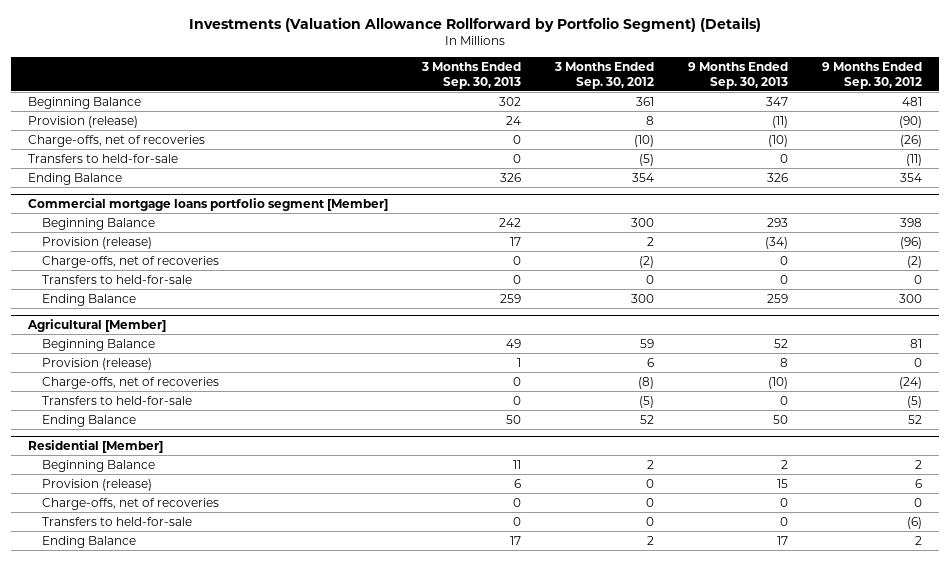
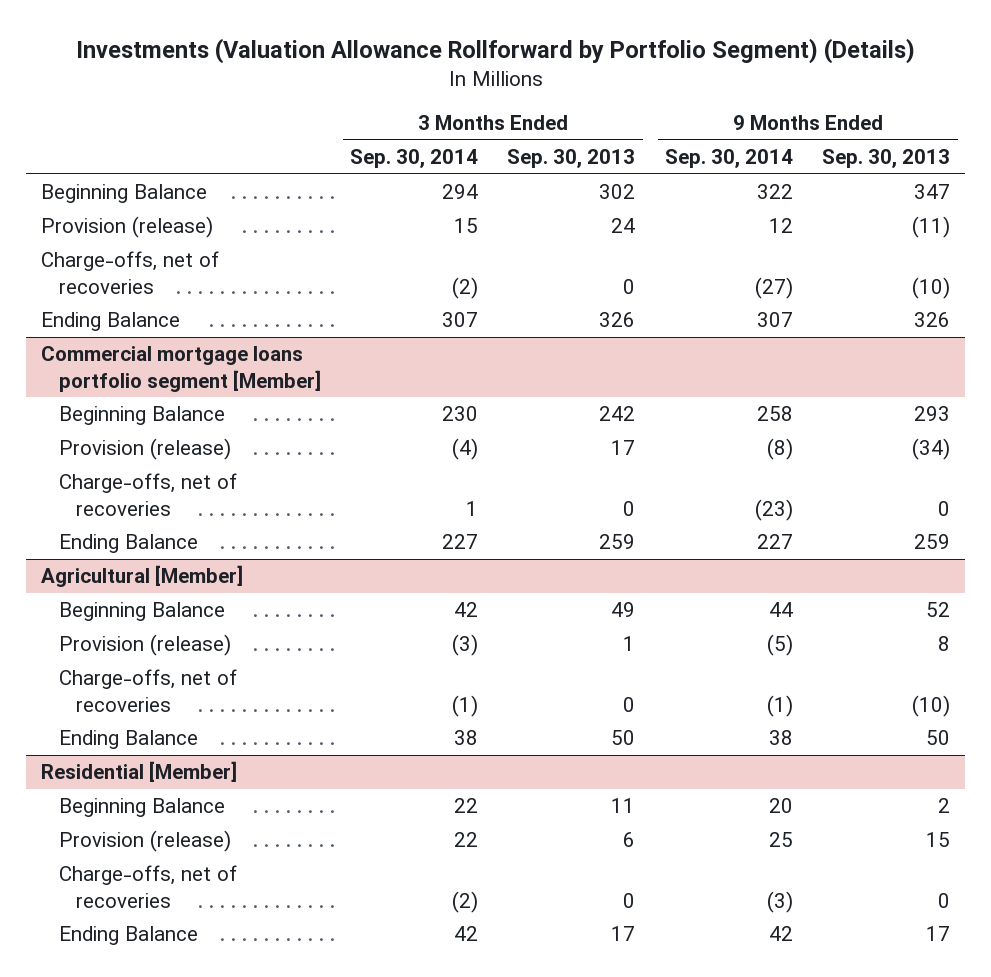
[553,62,654,89] 3 Months Ended Sep. 30, 2012 -> none
[821,62,922,89] 9 Months Ended Sep. 30, 2012 -> none
none -> [350,149,479,169] Sep. 30, 2014
none -> [664,149,793,169] Sep. 30, 2014
[27,153,178,163] Transfers to held-for-sale -> none
[42,274,193,284] Transfers to held-for-sale -> none
[42,395,193,405] Transfers to held-for-sale -> none
[42,516,193,526] Transfers to held-for-sale -> none

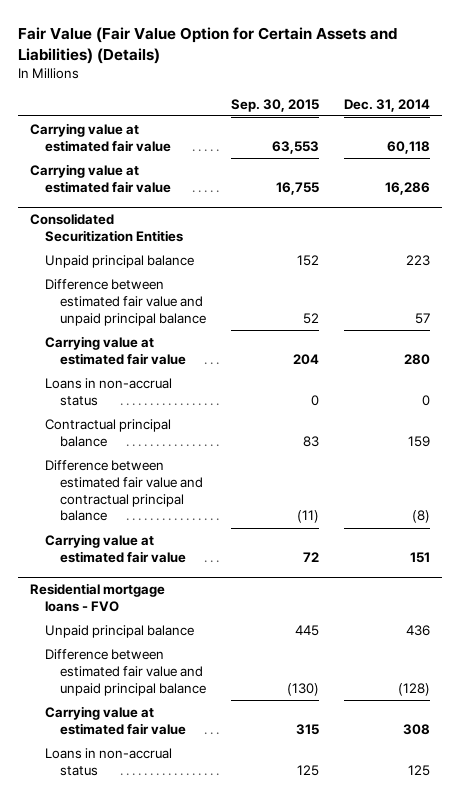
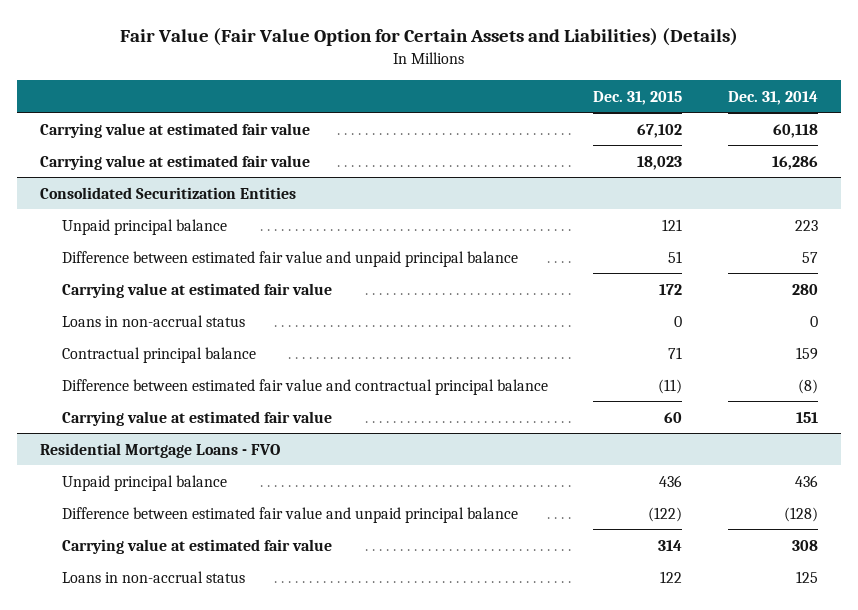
[231,98,320,112] Sep. 30, 2015 -> none
none -> [593,90,683,105] Dec. 31, 2015
[29,583,165,613] Residential mortgage loans - FVO -> [39,442,280,458] Residential Mortgage Loans - FVO

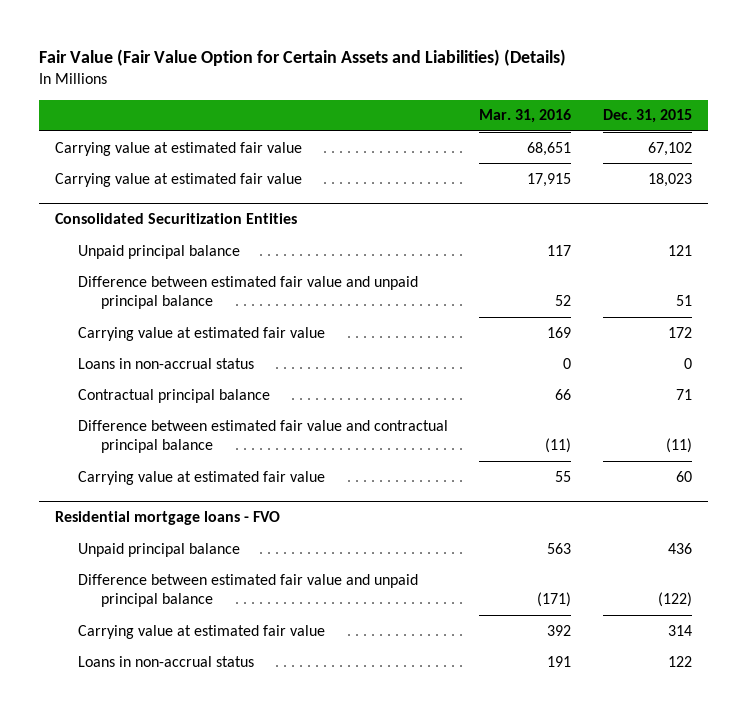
[727,90,818,105] Dec. 31, 2014 -> none
none -> [479,109,572,124] Mar. 31, 2016
[39,442,280,458] Residential Mortgage Loans - FVO -> [54,511,280,526] Residential mortgage loans - FVO

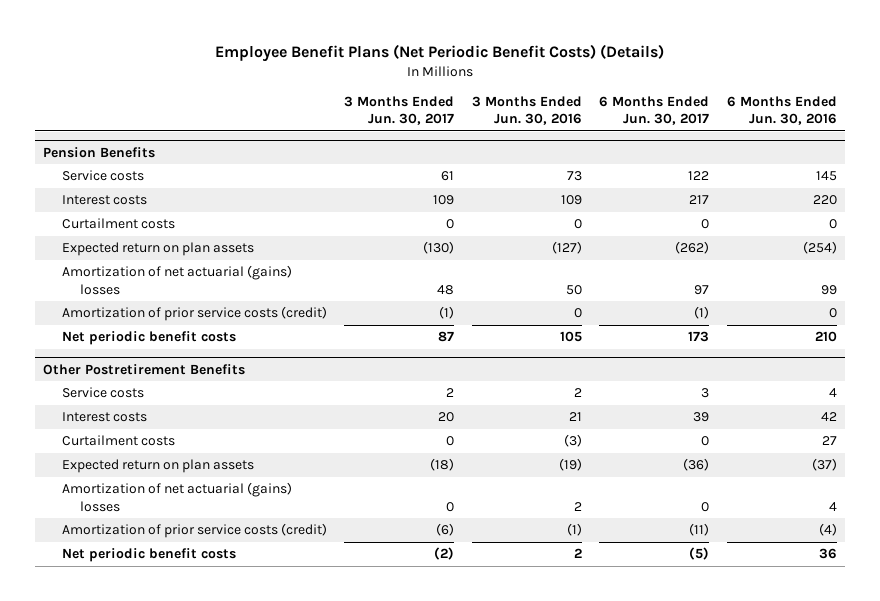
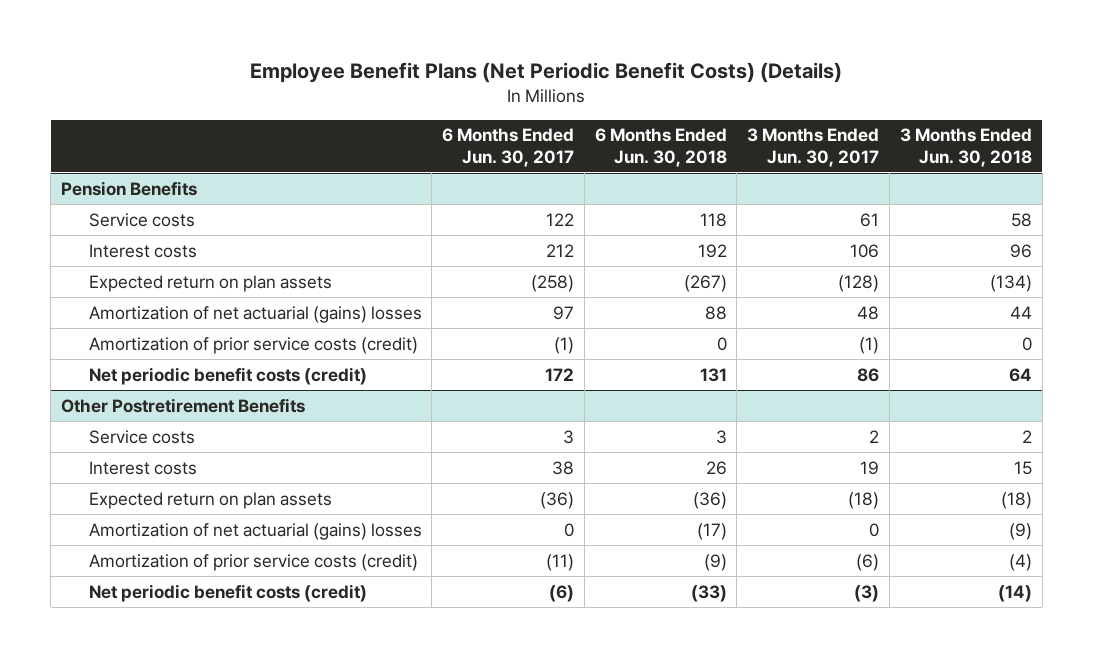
[471,95,582,126] 3 Months Ended Jun. 30, 2016 -> none
[726,95,837,126] 6 Months Ended Jun. 30, 2016 -> none
none -> [594,128,727,167] 6 Months Ended Jun. 30, 2018
none -> [899,128,1032,167] 3 Months Ended Jun. 30, 2018
[61,218,175,230] Curtailment costs -> none
[433,195,455,206] 109 -> [850,243,880,258] 106
[689,195,710,205] 217 -> [546,243,575,257] 212
[423,241,455,255] (130) -> [838,274,880,292] (128)
[675,241,710,255] (262) -> [531,274,575,292] (258)
[61,331,236,346] Net periodic benefit costs -> [88,366,367,385] Net periodic benefit costs (credit)
[438,331,455,343] 87 -> [857,367,880,382] 86
[688,331,710,343] 173 -> [545,367,575,381] 172
[61,435,175,447] Curtailment costs -> none
[438,412,455,423] 20 -> [860,460,880,475] 19
[693,412,710,423] 39 -> [552,460,575,475] 38
[61,548,236,563] Net periodic benefit costs -> [88,583,367,602] Net periodic benefit costs (credit)
[434,547,455,561] (2) -> [854,584,880,602] (3)
[689,547,710,561] (5) -> [549,584,575,602] (6)

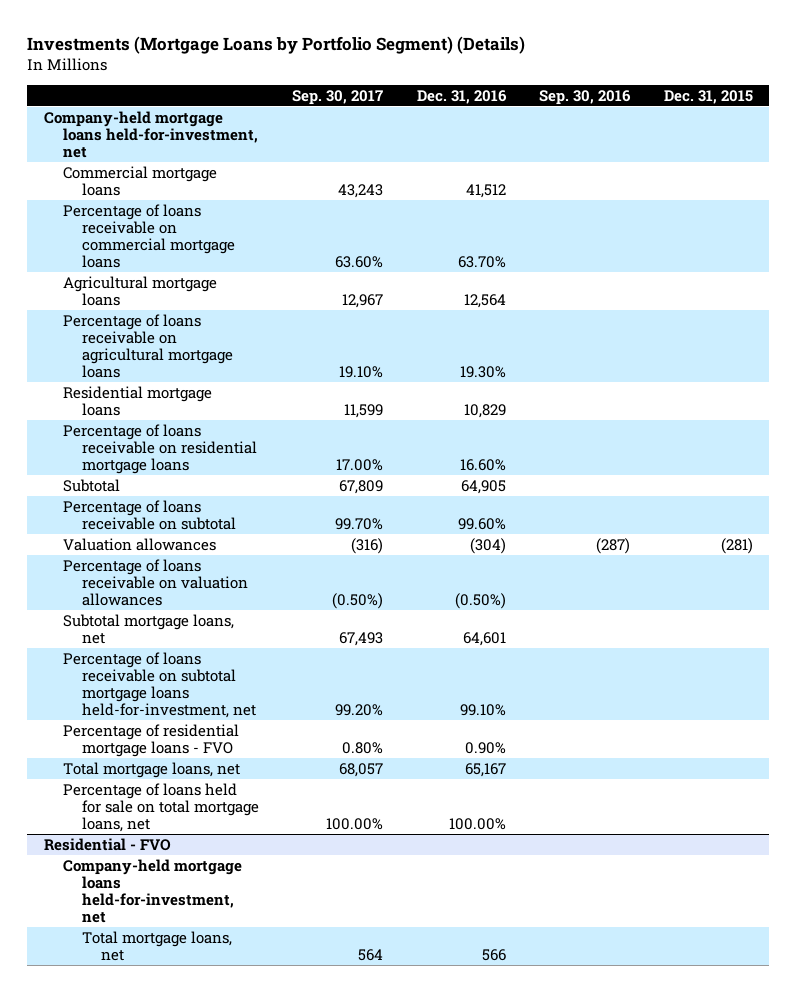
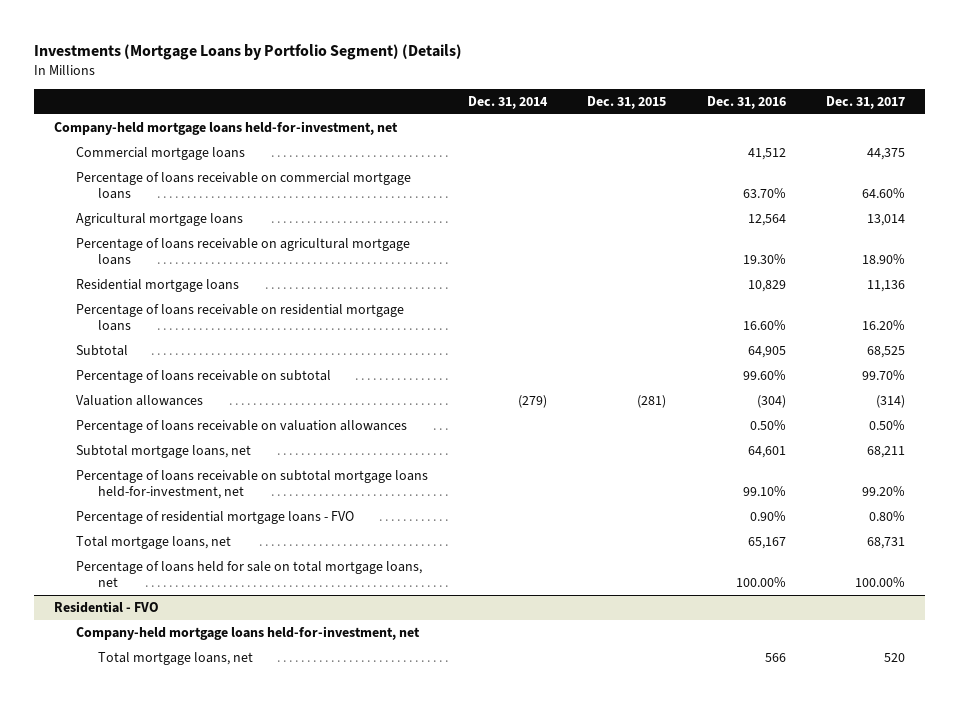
[292,89,384,105] Sep. 30, 2017 -> none
[539,89,632,105] Sep. 30, 2016 -> none
none -> [468,96,549,110] Dec. 31, 2014
none -> [826,96,906,110] Dec. 31, 2017
[454,593,506,610] (0.50%) -> [749,420,786,431] 0.50%

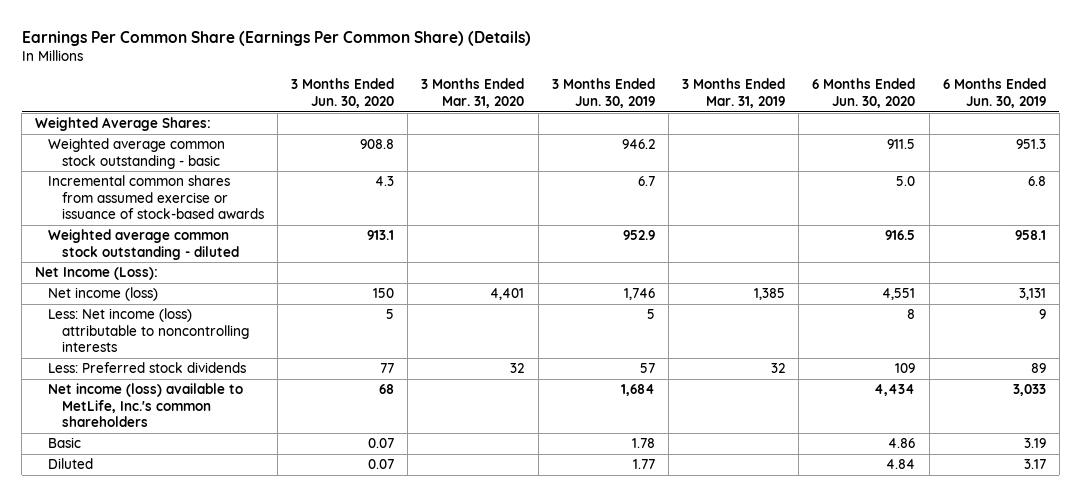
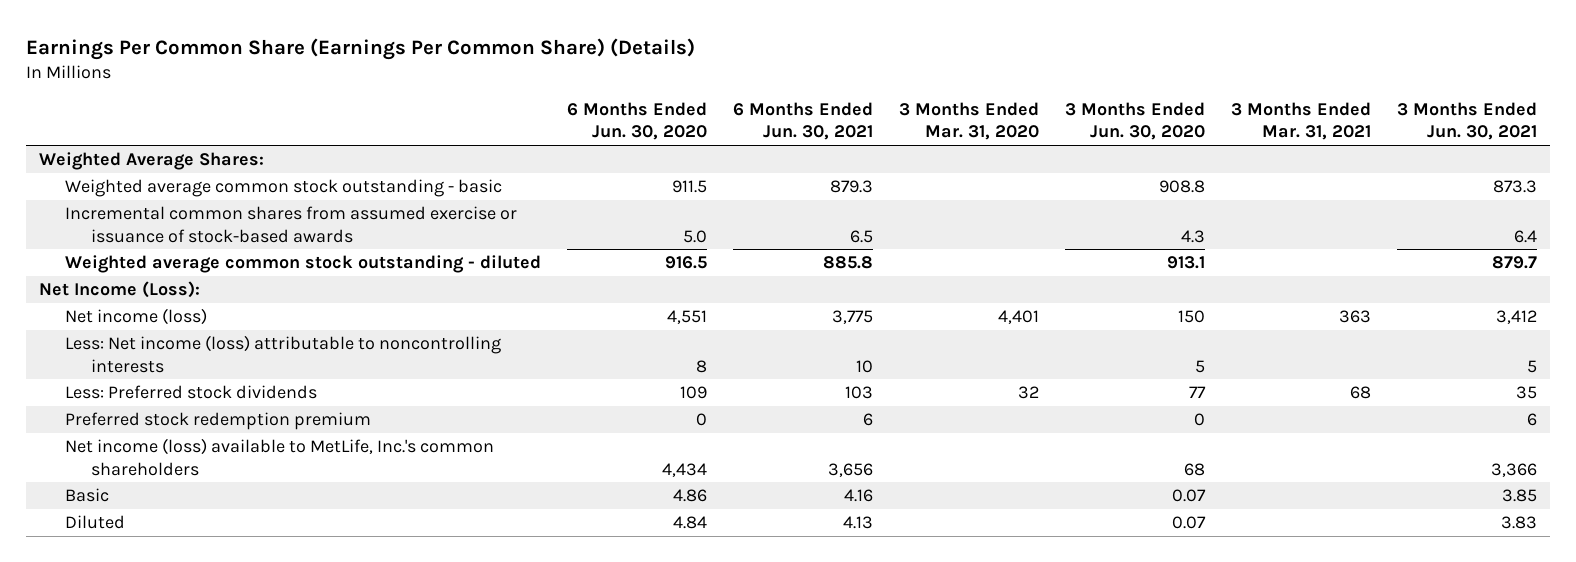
[551,78,655,108] 3 Months Ended Jun. 30, 2019 -> none
[682,78,786,108] 3 Months Ended Mar. 31, 2019 -> none
[942,78,1046,108] 6 Months Ended Jun. 30, 2019 -> none
none -> [732,101,873,141] 6 Months Ended Jun. 30, 2021
none -> [1230,101,1371,141] 3 Months Ended Mar. 31, 2021
none -> [1396,101,1537,141] 3 Months Ended Jun. 30, 2021
none -> [65,412,372,431] Preferred stock redemption premium

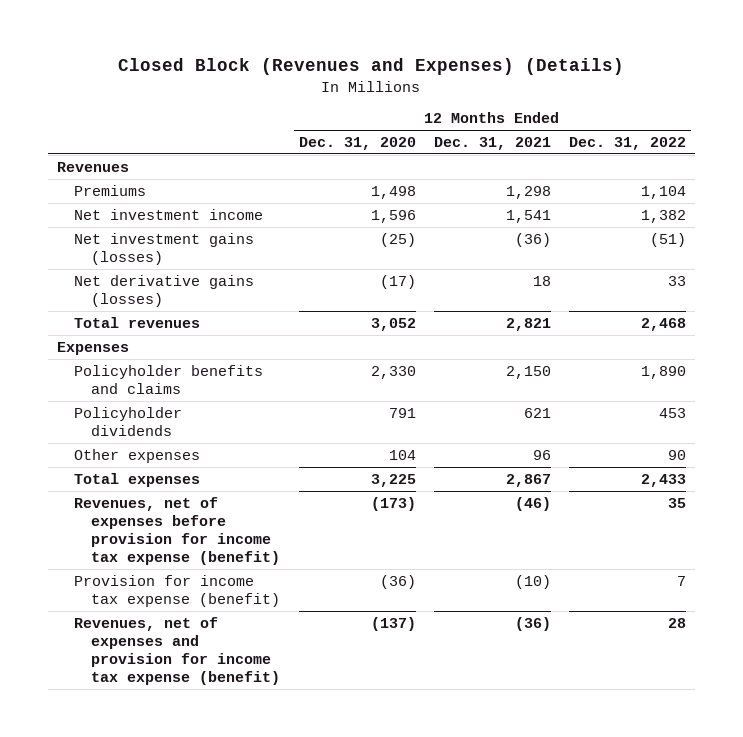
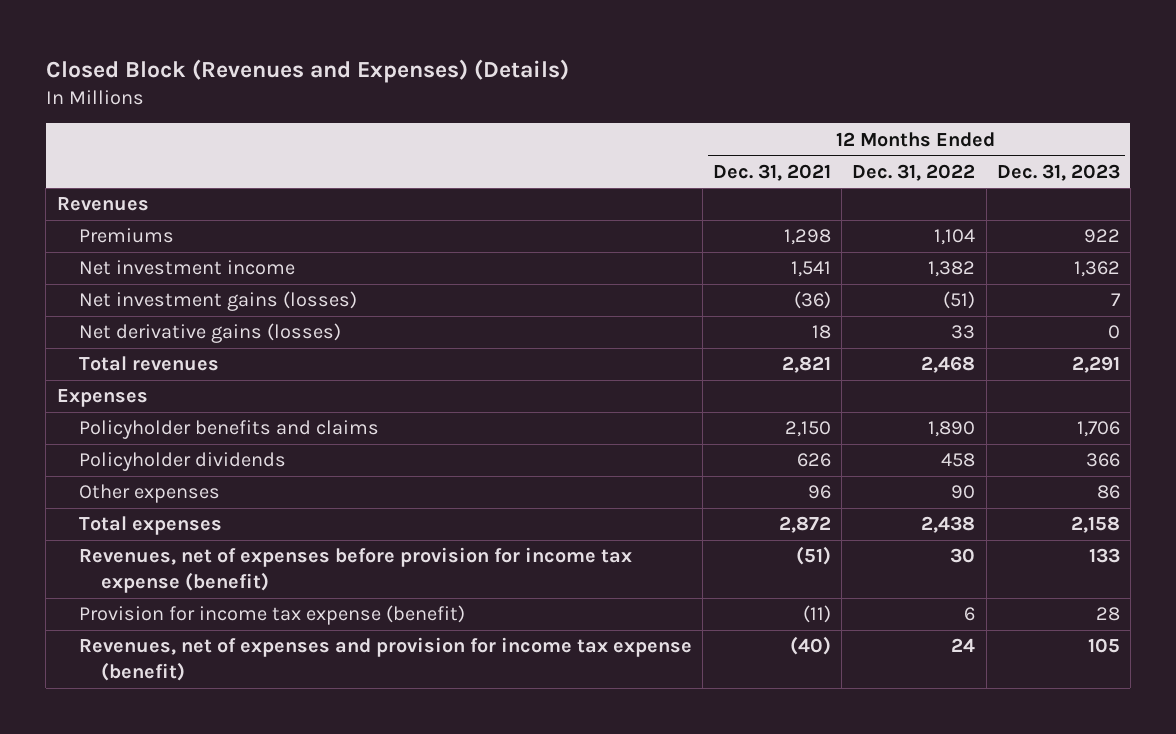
[298,137,416,151] Dec. 31, 2020 -> none
none -> [996,163,1120,181] Dec. 31, 2023
[523,407,551,418] 621 -> [797,453,832,468] 626
[659,407,687,418] 453 -> [941,453,976,468] 458
[505,473,551,487] 2,867 -> [779,516,832,534] 2,872
[641,473,687,487] 2,433 -> [921,516,976,534] 2,438
[514,496,551,511] (46) -> [796,546,832,566] (51)
[668,497,687,508] 35 -> [950,548,976,564] 30
[514,574,551,589] (10) -> [803,605,832,624] (11)
[677,575,687,586] 7 -> [964,607,976,622] 6
[514,616,551,631] (36) -> [790,636,832,656] (40)
[668,617,687,628] 28 -> [951,638,976,653] 24

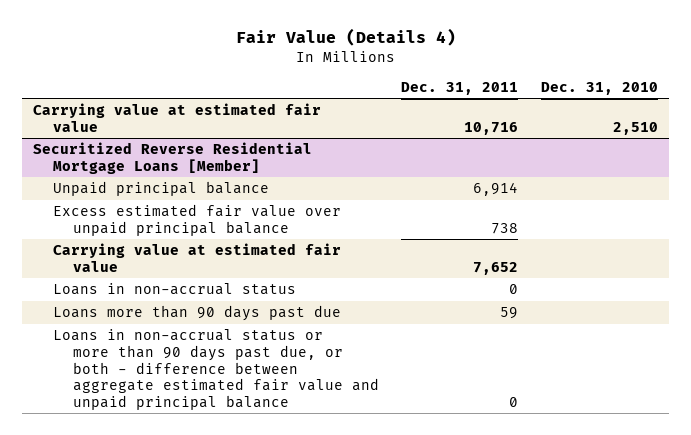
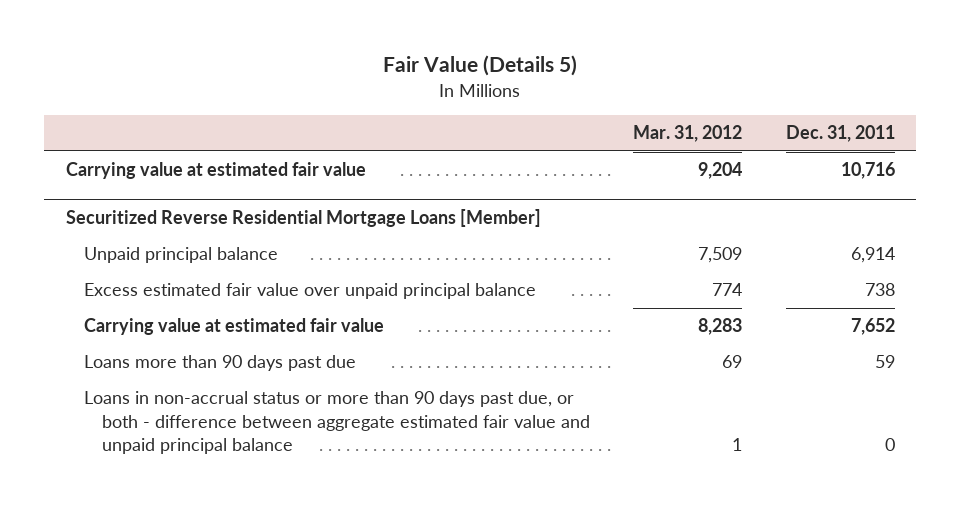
[235,28,456,47] Fair Value (Details 4) -> [383,55,578,77] Fair Value (Details 5)
[541,81,659,95] Dec. 31, 2010 -> none
none -> [633,125,743,143] Mar. 31, 2012
[52,283,296,296] Loans in non-accrual status -> none

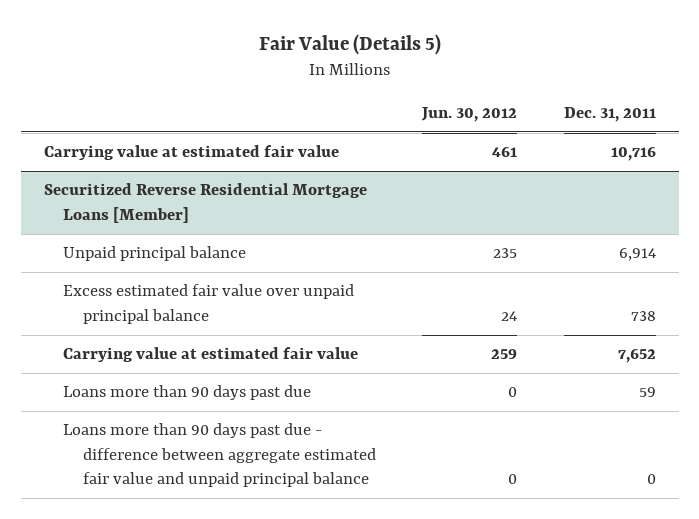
[633,125,743,143] Mar. 31, 2012 -> none
none -> [421,106,518,122] Jun. 30, 2012
[83,391,590,455] Loans in non-accrual status or more than 90 days past due, or both - difference between aggregate estimated fair value and unpaid principal balance -> [63,423,377,487] Loans more than 90 days past due - difference between aggregate estimated fair value and unpaid principal balance

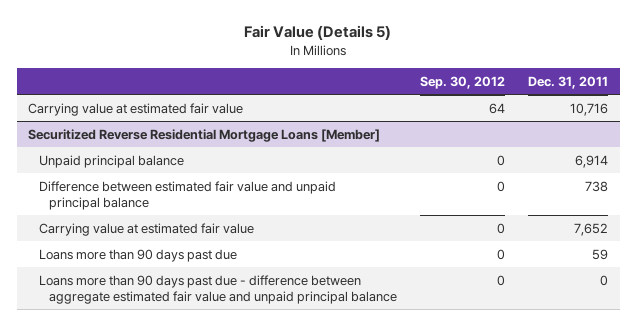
[421,106,518,122] Jun. 30, 2012 -> none
none -> [420,75,506,89] Sep. 30, 2012
[63,284,355,324] Excess estimated fair value over unpaid principal balance -> [38,180,336,210] Difference between estimated fair value and unpaid principal balance

